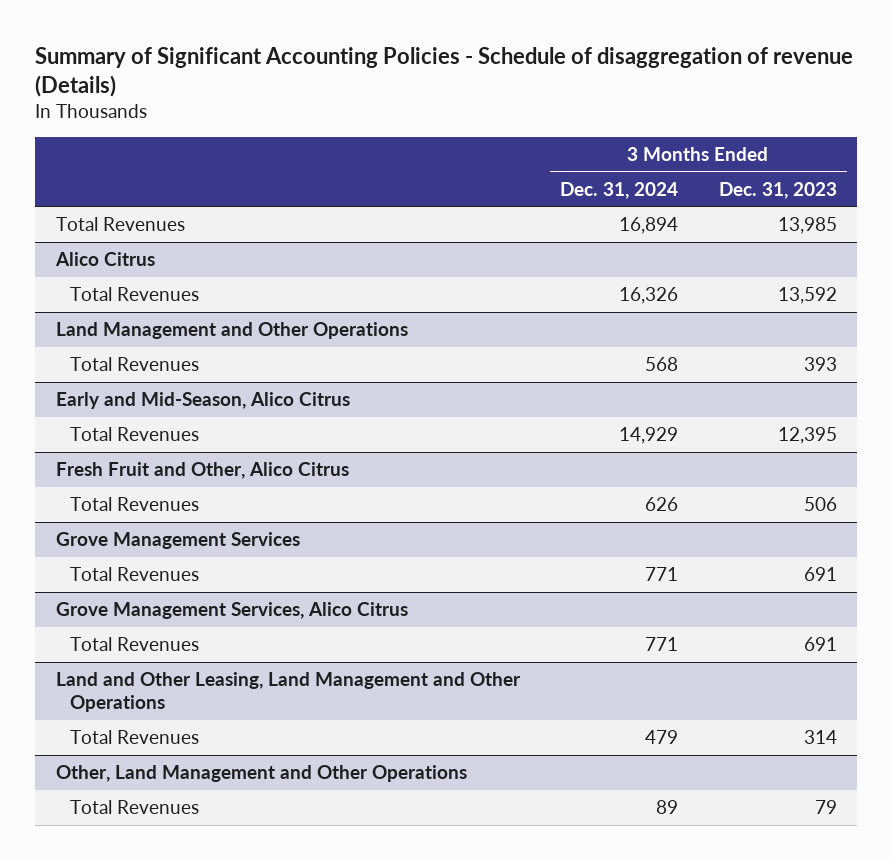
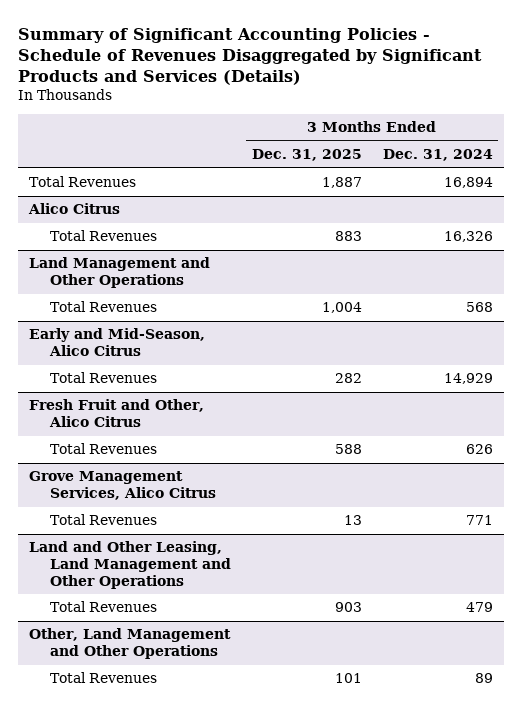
[35,47,854,98] Summary of Significant Accounting Policies - Schedule of disaggregation of revenue (Details) -> [18,27,483,85] Summary of Significant Accounting Policies - Schedule of Revenues Disaggregated by Significant Products and Services (Details)
[718,181,837,199] Dec. 31, 2023 -> none
none -> [251,149,362,162] Dec. 31, 2025
[55,532,300,550] Grove Management Services -> none
[69,567,199,582] Total Revenues -> none

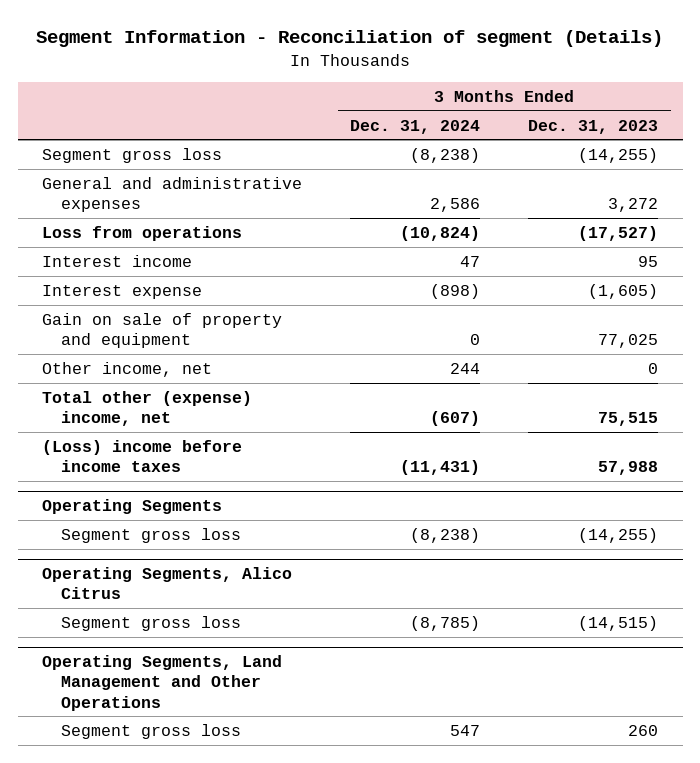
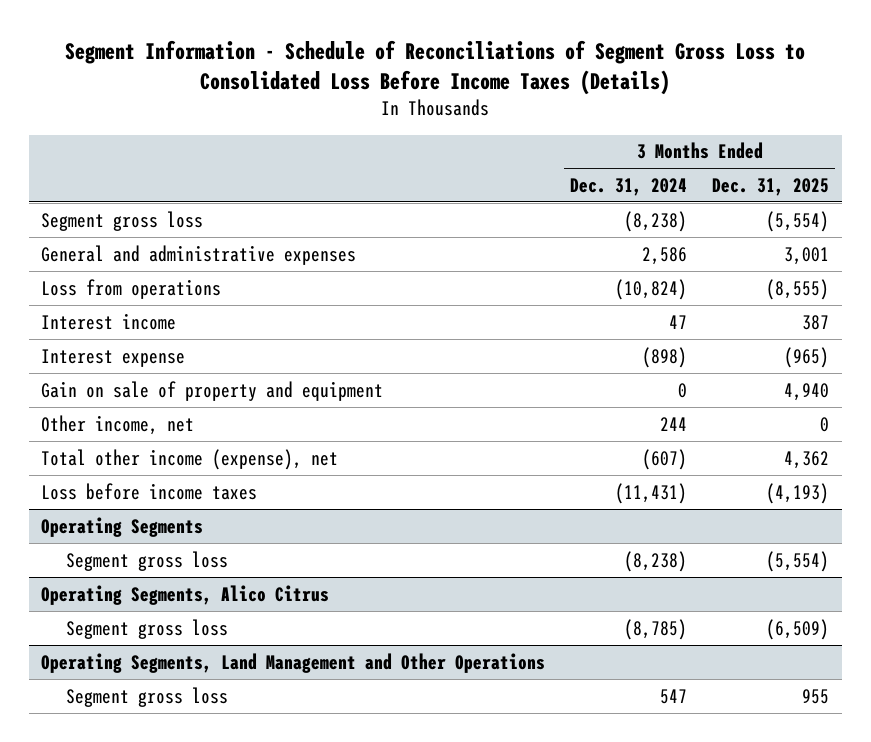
[36,30,664,48] Segment Information - Reconciliation of segment (Details) -> [65,40,806,96] Segment Information - Schedule of Reconciliations of Segment Gross Loss to Consolidated Loss Before Income Taxes (Details)
[528,119,659,134] Dec. 31, 2023 -> none
none -> [712,177,830,196] Dec. 31, 2025
[41,390,252,427] Total other (expense) income, net -> [41,448,339,470] Total other income (expense), net
[41,439,242,473] (Loss) income before income taxes -> [41,482,258,500] Loss before income taxes

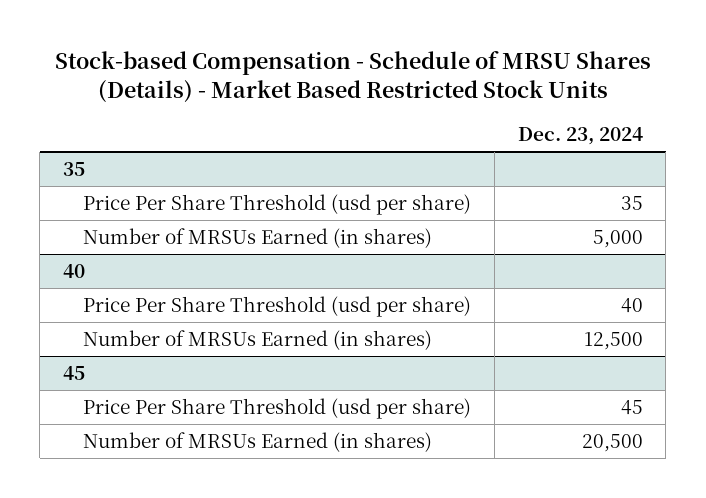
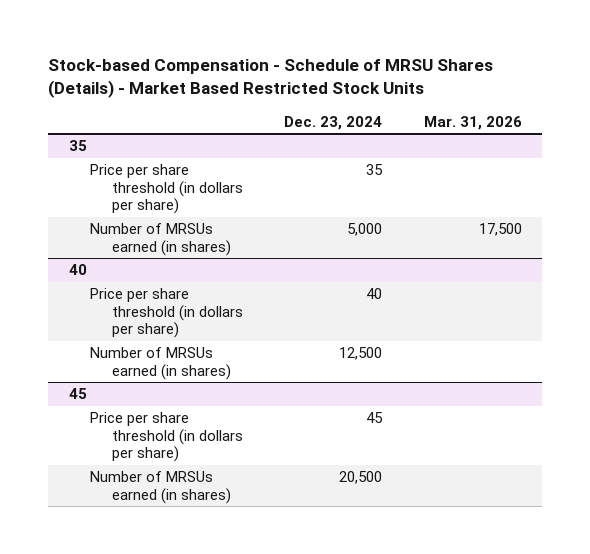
none -> [423,115,522,130] Mar. 31, 2026
[83,193,472,215] Price Per Share Threshold (usd per share) -> [90,164,243,215] Price per share threshold (in dollars per share)
[83,227,433,248] Number of MRSUs Earned (in shares) -> [90,223,231,256] Number of MRSUs earned (in shares)
[83,295,472,317] Price Per Share Threshold (usd per share) -> [90,288,243,339] Price per share threshold (in dollars per share)
[83,329,433,350] Number of MRSUs Earned (in shares) -> [90,347,231,380] Number of MRSUs earned (in shares)
[83,397,472,419] Price Per Share Threshold (usd per share) -> [90,412,243,463] Price per share threshold (in dollars per share)
[83,431,433,452] Number of MRSUs Earned (in shares) -> [90,471,231,504] Number of MRSUs earned (in shares)

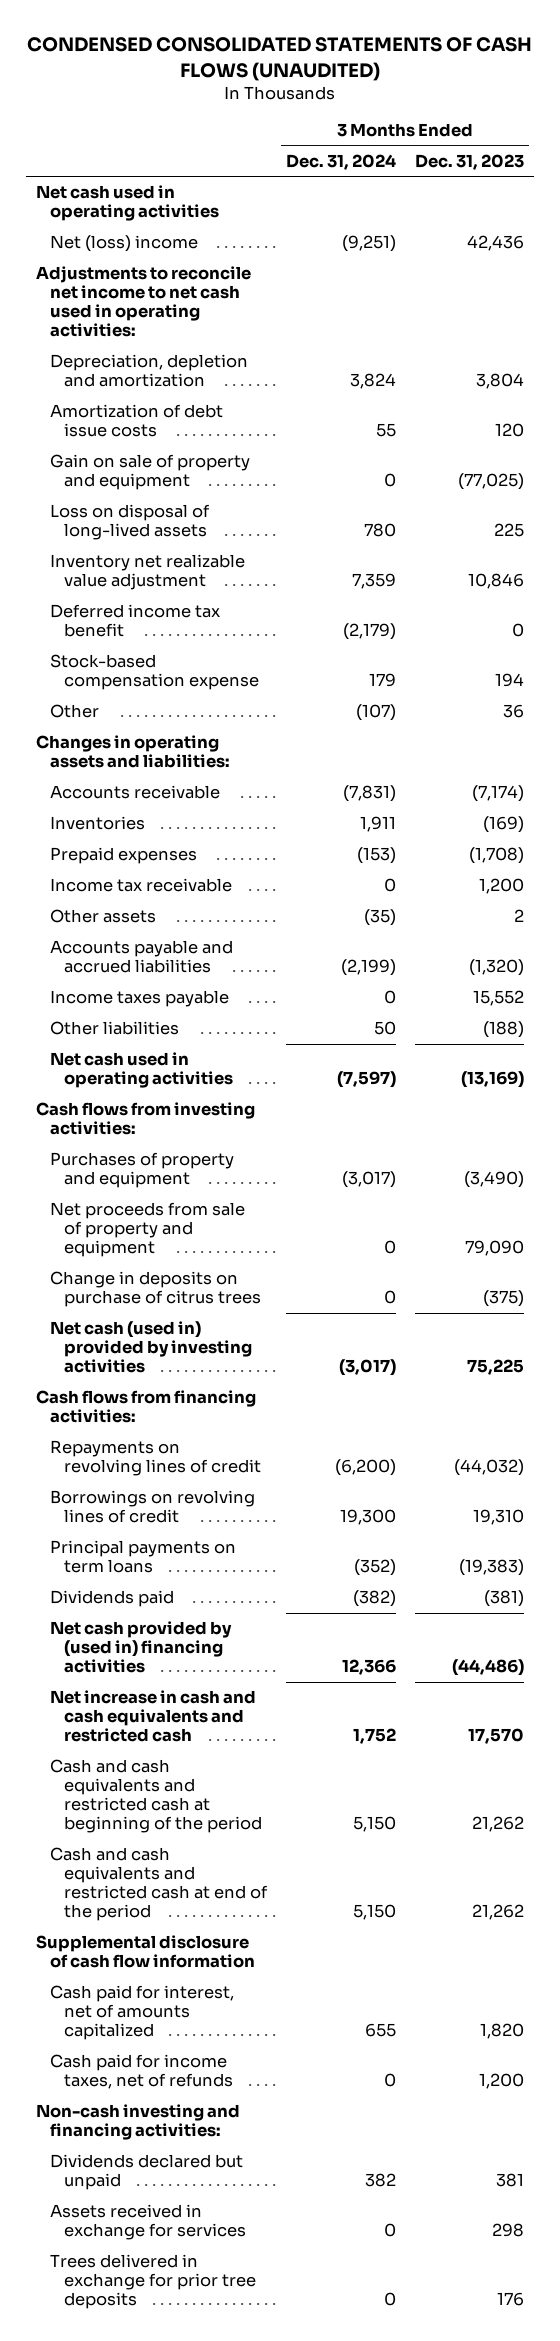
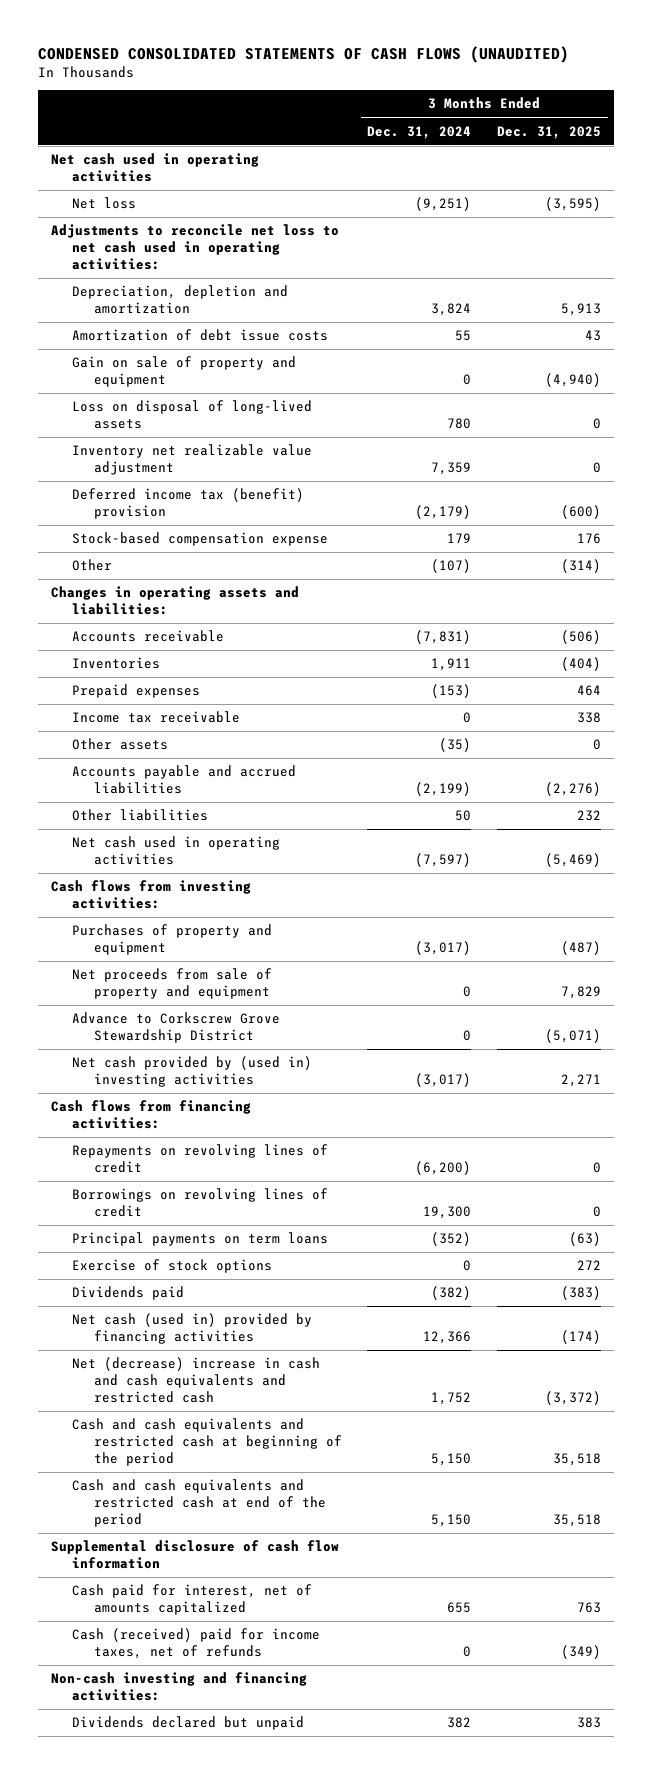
[415,153,525,170] Dec. 31, 2023 -> none
none -> [497,125,602,139] Dec. 31, 2025
[49,235,198,253] Net (loss) income -> [72,197,137,210] Net loss
[35,266,251,338] Adjustments to reconcile net income to net cash used in operating activities: -> [51,224,340,271] Adjustments to reconcile net loss to net cash used in operating activities:
[49,604,220,638] Deferred income tax benefit -> [72,488,305,520] Deferred income tax (benefit) provision
[49,990,229,1008] Income taxes payable -> none
[49,1271,261,1308] Change in deposits on purchase of citrus trees -> [72,1012,281,1044] Advance to Corkscrew Grove Stewardship District
[49,1321,252,1374] Net cash (used in) provided by investing activities -> [72,1056,313,1088] Net cash provided by (used in) investing activities
none -> [72,1259,273,1274] Exercise of stock options
[49,1621,232,1674] Net cash provided by (used in) financing activities -> [72,1313,313,1345] Net cash (used in) provided by financing activities
[49,1690,256,1743] Net increase in cash and cash equivalents and restricted cash -> [72,1357,321,1404] Net (decrease) increase in cash and cash equivalents and restricted cash
[49,2054,233,2090] Cash paid for income taxes, net of refunds -> [72,1628,321,1660] Cash (received) paid for income taxes, net of refunds
[49,2204,246,2241] Assets received in exchange for services -> none
[49,2254,256,2310] Trees delivered in exchange for prior tree deposits -> none

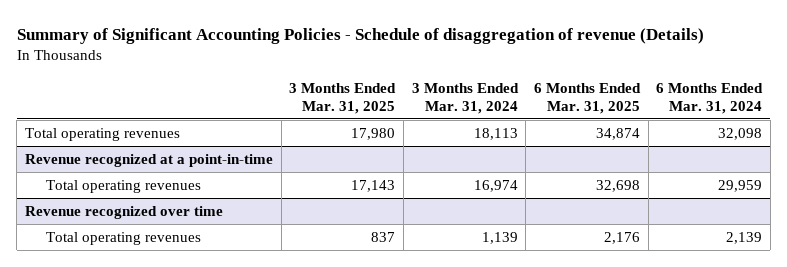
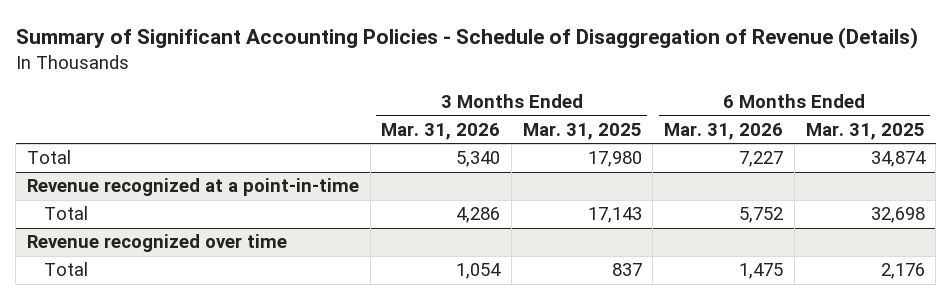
[16,27,704,44] Summary of Significant Accounting Policies - Schedule of disaggregation of revenue (Details) -> [15,27,918,50] Summary of Significant Accounting Policies - Schedule of Disaggregation of Revenue (Details)
[411,82,519,114] 3 Months Ended Mar. 31, 2024 -> none
[656,82,764,114] 6 Months Ended Mar. 31, 2024 -> none
none -> [381,122,501,140] Mar. 31, 2026
none -> [664,122,784,140] Mar. 31, 2026
[24,127,180,141] Total operating revenues -> [27,150,72,165] Total
[45,179,201,193] Total operating revenues -> [44,206,89,221] Total
[45,231,201,245] Total operating revenues -> [44,262,89,277] Total

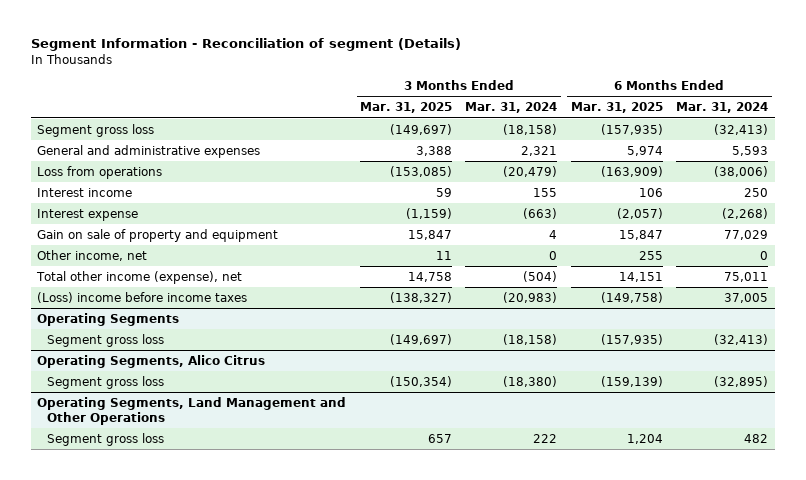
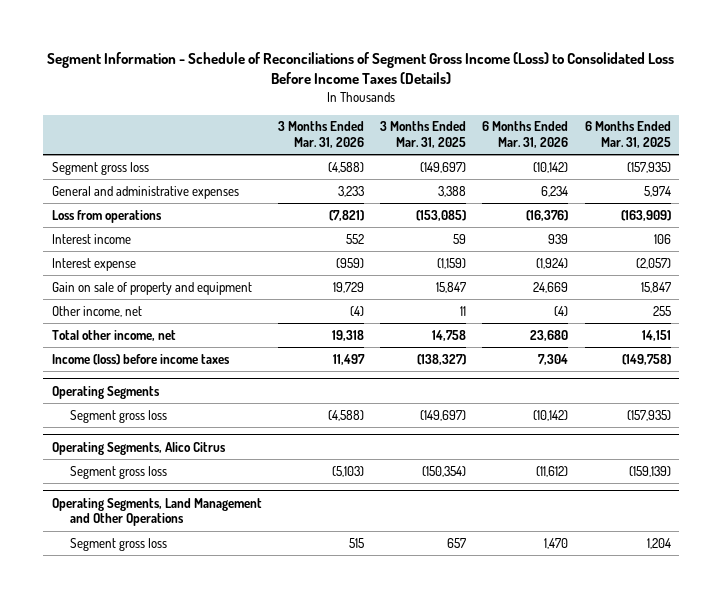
[30,38,461,52] Segment Information - Reconciliation of segment (Details) -> [47,51,675,84] Segment Information - Schedule of Reconciliations of Segment Gross Income (Loss) to Consolidated Loss Before Income Taxes (Details)
[465,102,558,114] Mar. 31, 2024 -> none
[676,102,769,114] Mar. 31, 2024 -> none
none -> [277,121,364,148] 3 Months Ended Mar. 31, 2026
none -> [482,121,569,148] 6 Months Ended Mar. 31, 2026
[36,270,243,284] Total other income (expense), net -> [51,329,176,341] Total other income, net
[37,291,248,303] (Loss) income before income taxes -> [51,353,230,365] Income (loss) before income taxes

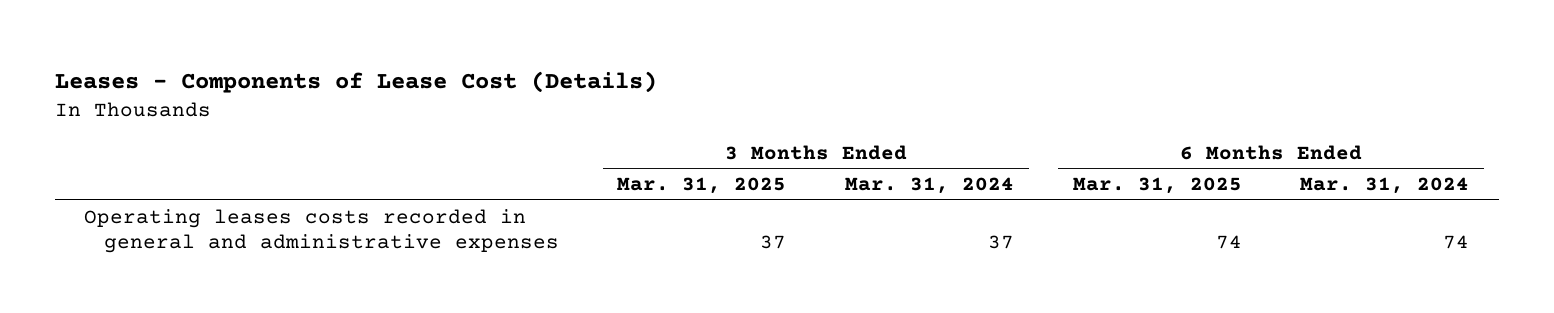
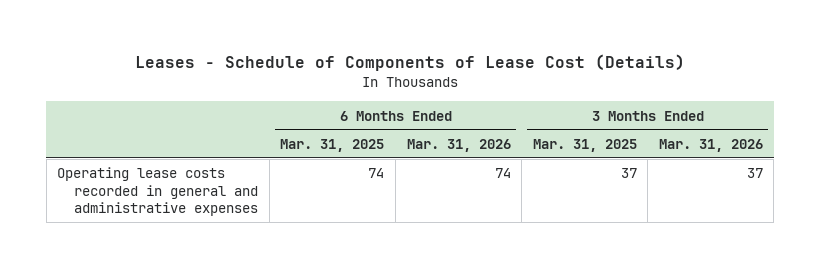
[55,70,658,93] Leases - Components of Lease Cost (Details) -> [135,54,686,72] Leases - Schedule of Components of Lease Cost (Details)
[845,177,1015,195] Mar. 31, 2024 -> none
[1300,177,1470,195] Mar. 31, 2024 -> none
none -> [406,138,511,152] Mar. 31, 2026
none -> [658,138,763,152] Mar. 31, 2026
[84,208,559,254] Operating leases costs recorded in general and administrative expenses -> [57,167,259,217] Operating lease costs recorded in general and administrative expenses

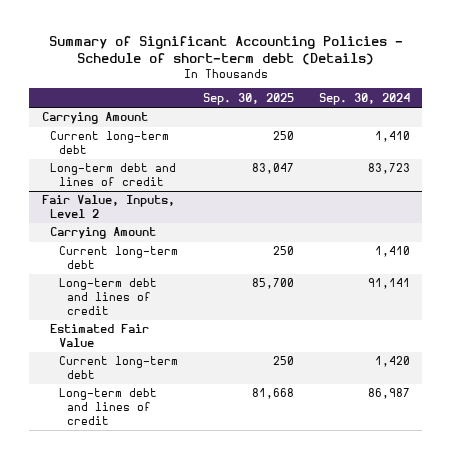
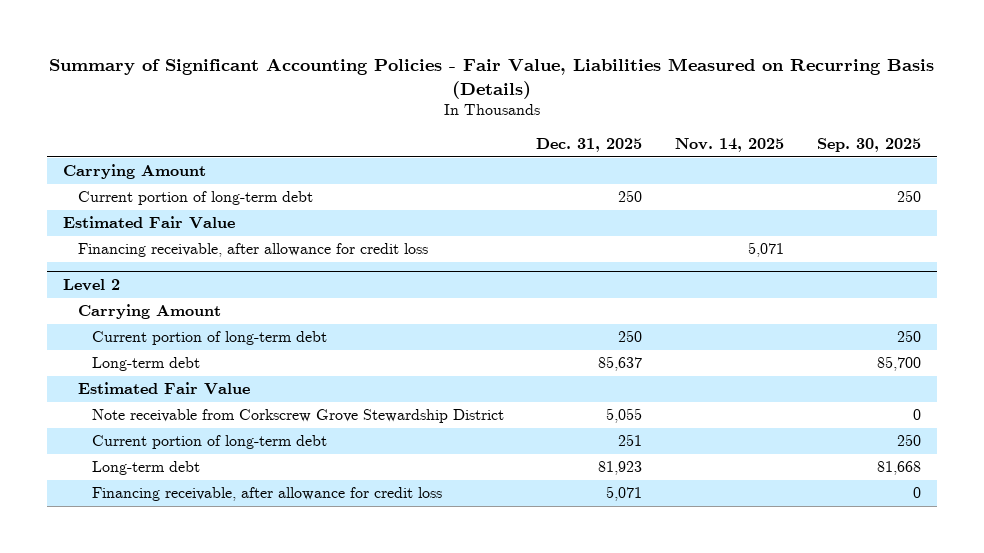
[48,36,403,65] Summary of Significant Accounting Policies - Schedule of short-term debt (Details) -> [48,57,934,99] Summary of Significant Accounting Policies - Fair Value, Liabilities Measured on Recurring Basis (Details)
[318,92,410,105] Sep. 30, 2024 -> none
none -> [536,137,643,152] Dec. 31, 2025
none -> [675,137,785,152] Nov. 14, 2025
[50,163,177,187] Long-term debt and lines of credit -> none
[50,131,170,155] Current long-term debt -> [77,191,313,206] Current portion of long-term debt
none -> [63,216,236,230] Estimated Fair Value
none -> [77,243,428,258] Financing receivable, after allowance for credit loss
[41,195,175,219] Fair Value, Inputs, Level 2 -> [63,278,121,291] Level 2
[58,246,178,270] Current long-term debt -> [91,331,327,346] Current portion of long-term debt
[58,278,157,316] Long-term debt and lines of credit -> [91,357,200,372] Long-term debt
none -> [91,409,504,424] Note receivable from Corkscrew Grove Stewardship District
[58,356,178,380] Current long-term debt -> [91,435,327,450] Current portion of long-term debt
[58,388,157,426] Long-term debt and lines of credit -> [91,461,200,476] Long-term debt
none -> [91,487,442,502] Financing receivable, after allowance for credit loss

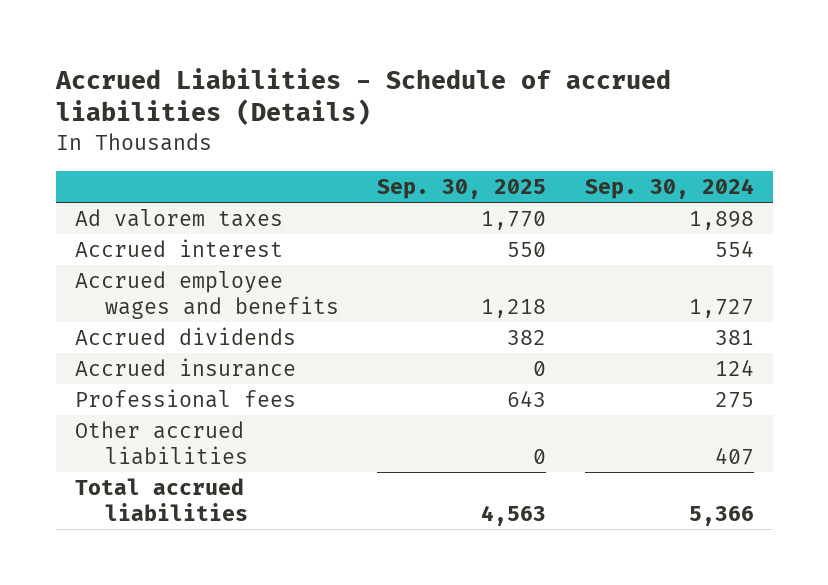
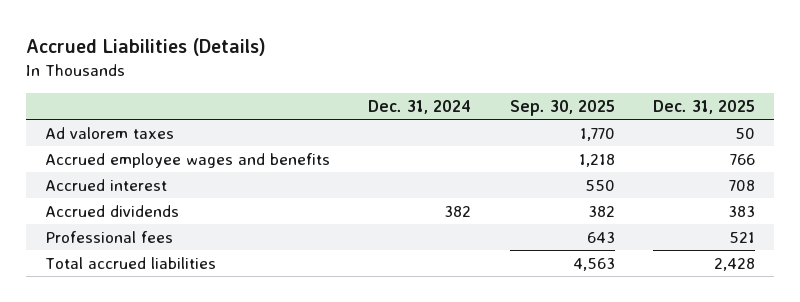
[54,67,671,126] Accrued Liabilities - Schedule of accrued liabilities (Details) -> [26,37,267,56] Accrued Liabilities (Details)
[584,178,754,200] Sep. 30, 2024 -> none
none -> [368,99,472,114] Dec. 31, 2024
none -> [652,99,755,114] Dec. 31, 2025
[74,238,283,257] Accrued interest -> [45,179,168,192] Accrued interest
[74,357,296,377] Accrued insurance -> none
[74,420,249,465] Other accrued liabilities -> none

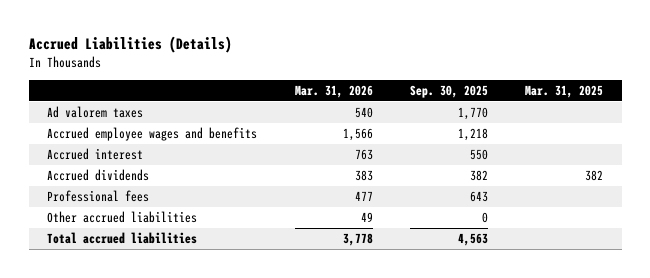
[368,99,472,114] Dec. 31, 2024 -> none
[652,99,755,114] Dec. 31, 2025 -> none
none -> [294,84,373,98] Mar. 31, 2026
none -> [525,84,604,98] Mar. 31, 2025
none -> [47,211,198,224] Other accrued liabilities

